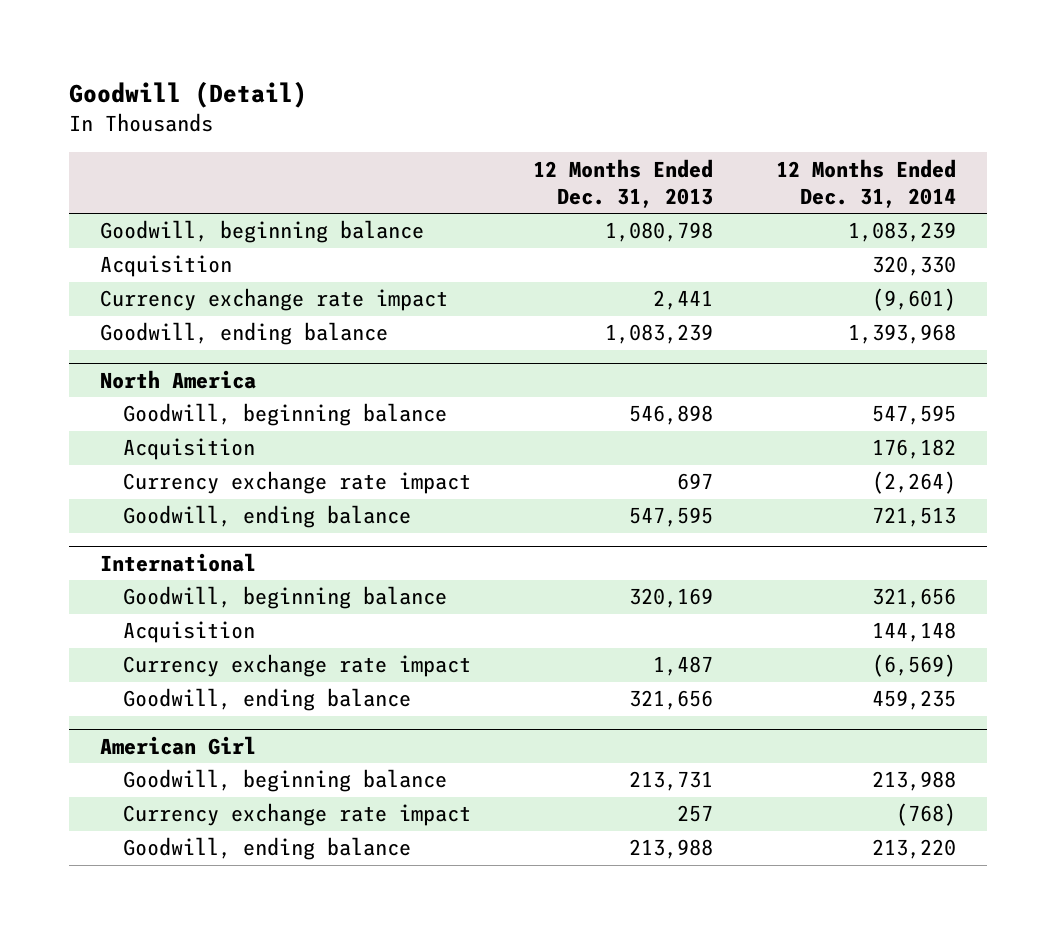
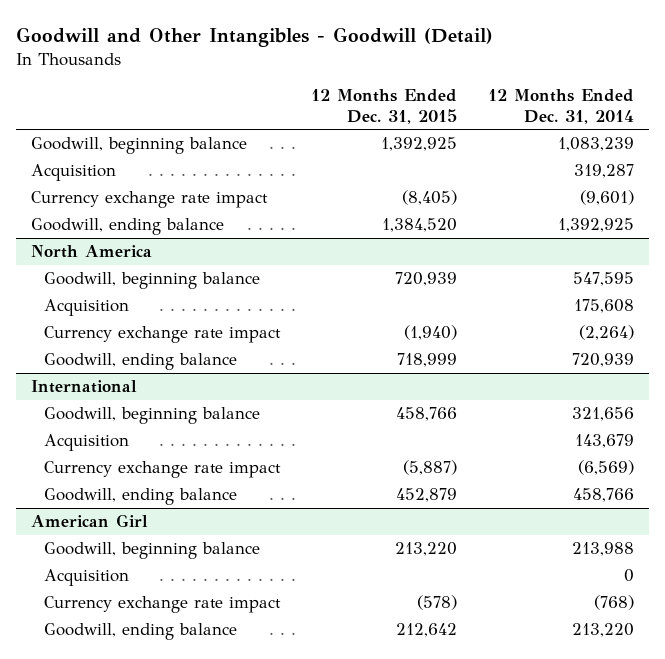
[69,81,308,109] Goodwill (Detail) -> [15,26,493,47] Goodwill and Other Intangibles - Goodwill (Detail)
[533,158,714,208] 12 Months Ended Dec. 31, 2013 -> none
none -> [310,88,457,124] 12 Months Ended Dec. 31, 2015
[871,256,956,277] 320,330 -> [573,164,634,179] 319,287
[847,324,956,345] 1,393,968 -> [557,218,634,233] 1,392,925
[871,439,956,460] 176,182 -> [573,299,634,314] 175,608
[871,507,956,528] 721,513 -> [571,353,634,368] 720,939
[871,622,956,643] 144,148 -> [574,434,634,449] 143,679
[871,690,956,711] 459,235 -> [572,488,634,503] 458,766
none -> [44,569,130,587] Acquisition

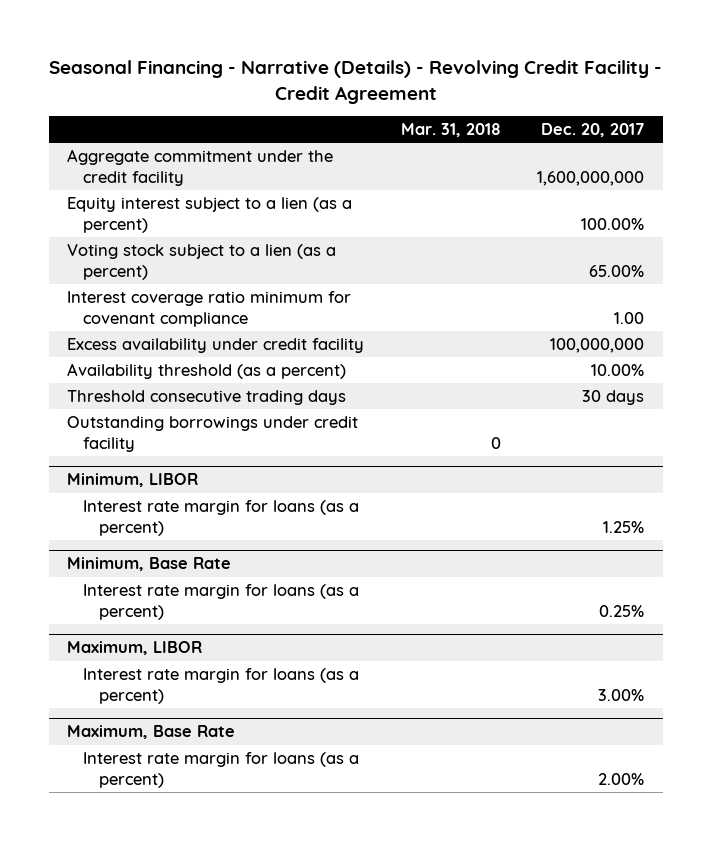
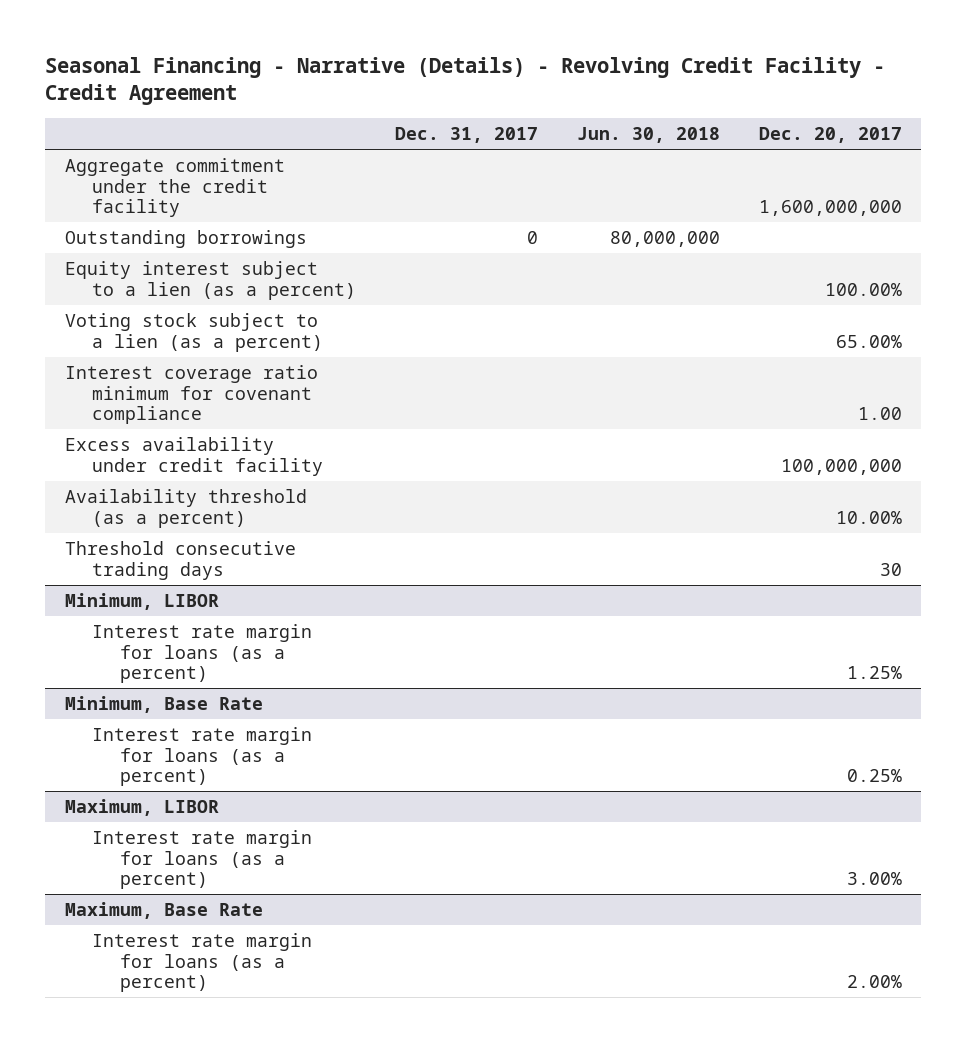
[400,122,501,137] Mar. 31, 2018 -> none
none -> [395,127,539,144] Dec. 31, 2017
none -> [576,127,720,144] Jun. 30, 2018
none -> [64,229,307,248] Outstanding borrowings
[67,415,359,453] Outstanding borrowings under credit facility -> none
[582,389,645,405] 30 days -> [879,562,902,576] 30

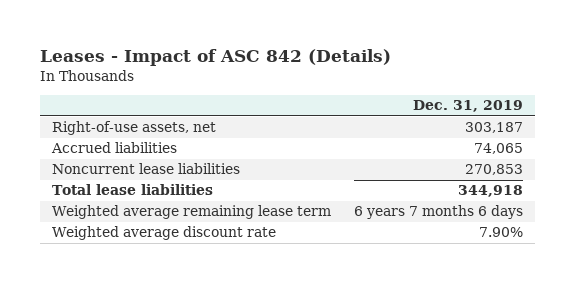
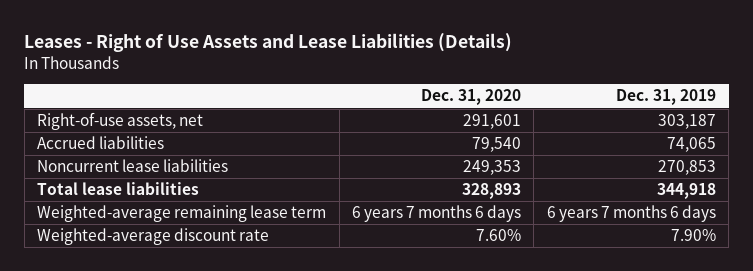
[39,48,391,66] Leases - Impact of ASC 842 (Details) -> [24,33,513,53] Leases - Right of Use Assets and Lease Liabilities (Details)
none -> [421,89,522,106] Dec. 31, 2020
[51,205,331,220] Weighted average remaining lease term -> [37,205,327,223] Weighted-average remaining lease term
[51,226,276,241] Weighted average discount rate -> [37,228,270,246] Weighted-average discount rate

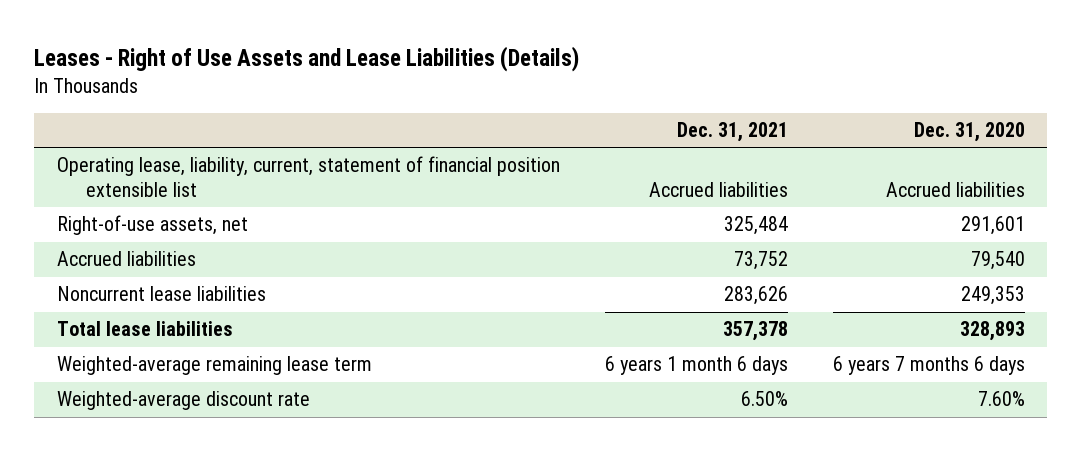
[615,89,716,106] Dec. 31, 2019 -> none
none -> [676,122,788,143] Dec. 31, 2021
none -> [56,156,560,197] Operating lease, liability, current, statement of financial position extensible list

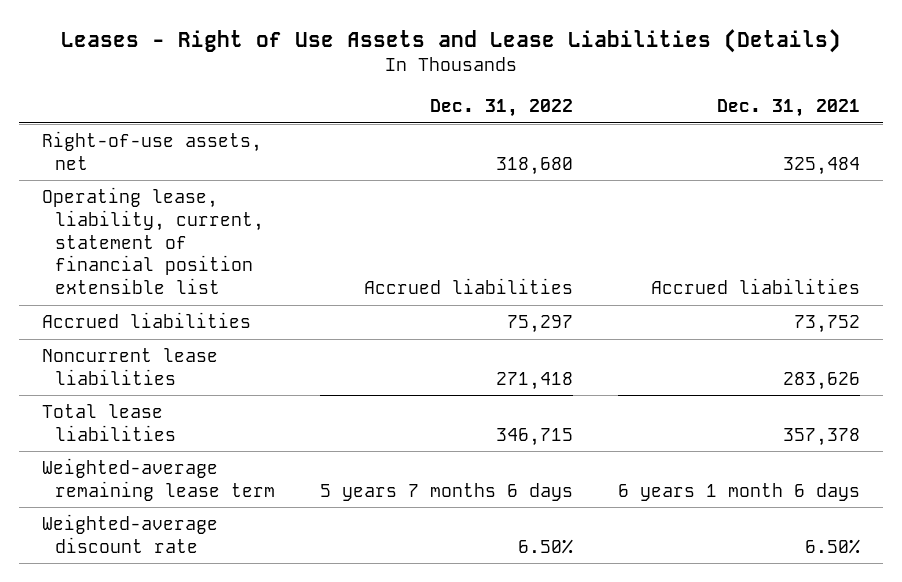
[913,122,1025,143] Dec. 31, 2020 -> none
none -> [430,99,574,118] Dec. 31, 2022
[56,156,560,197] Operating lease, liability, current, statement of financial position extensible list -> [41,187,265,295] Operating lease, liability, current, statement of financial position extensible list

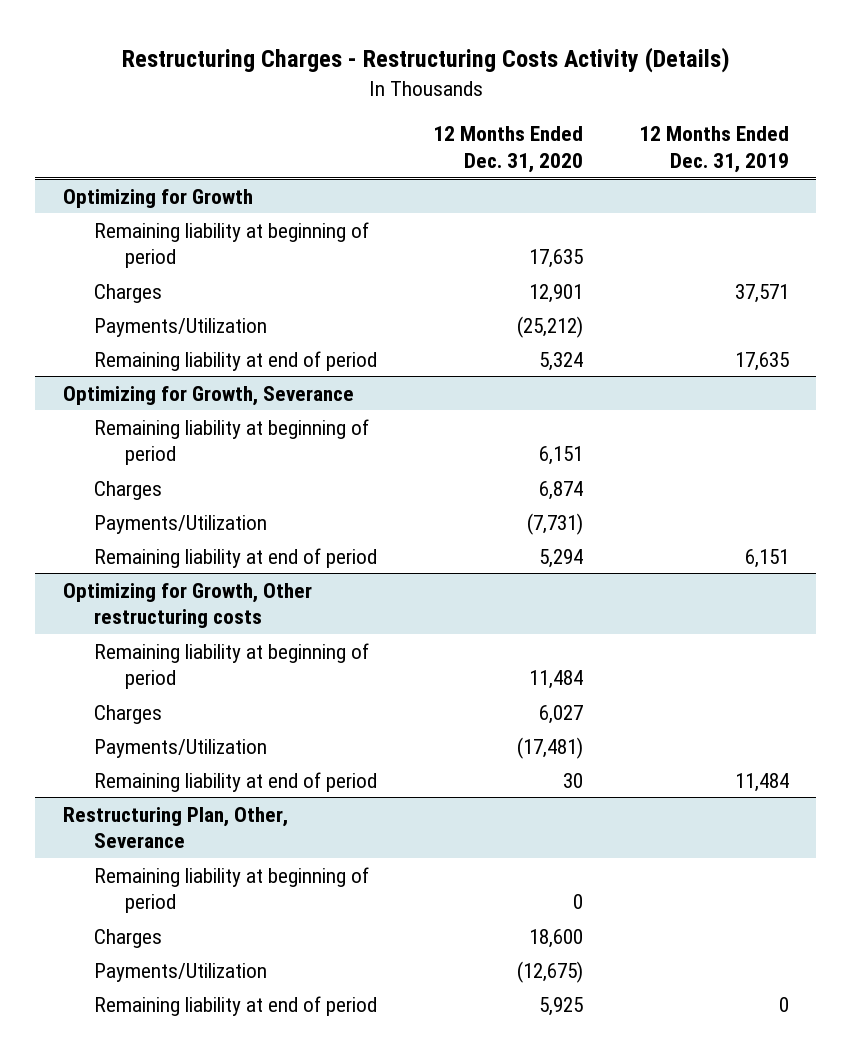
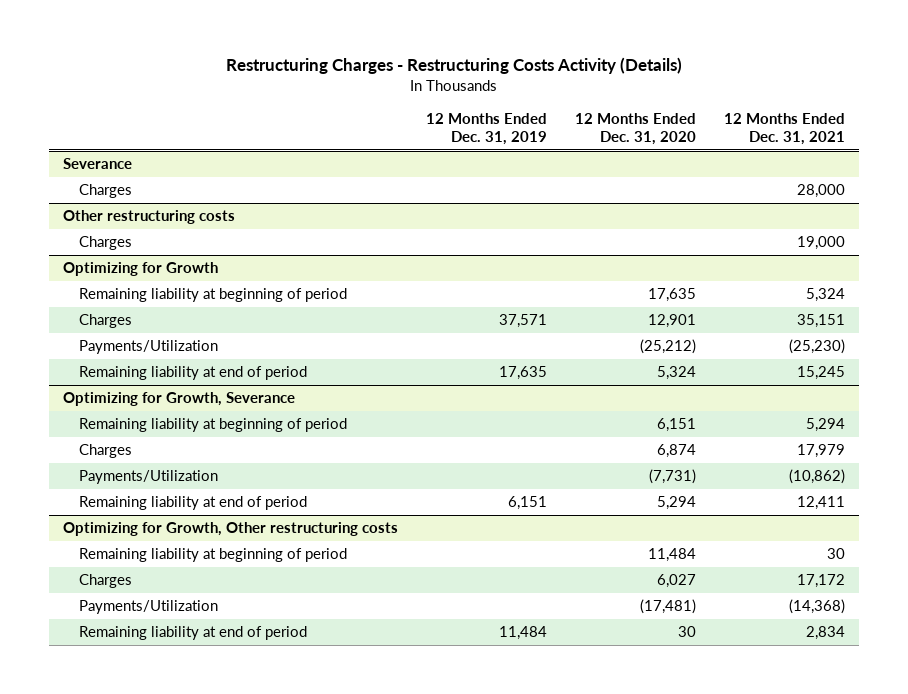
none -> [724,112,846,145] 12 Months Ended Dec. 31, 2021
none -> [62,158,132,170] Severance
none -> [79,184,133,199] Charges
none -> [62,210,235,225] Other restructuring costs
none -> [79,236,133,251] Charges
[62,806,288,849] Restructuring Plan, Other, Severance -> none
[93,866,369,914] Remaining liability at beginning of period -> none
[93,928,162,948] Charges -> none
[93,962,267,982] Payments/Utilization -> none
[93,995,377,1016] Remaining liability at end of period -> none

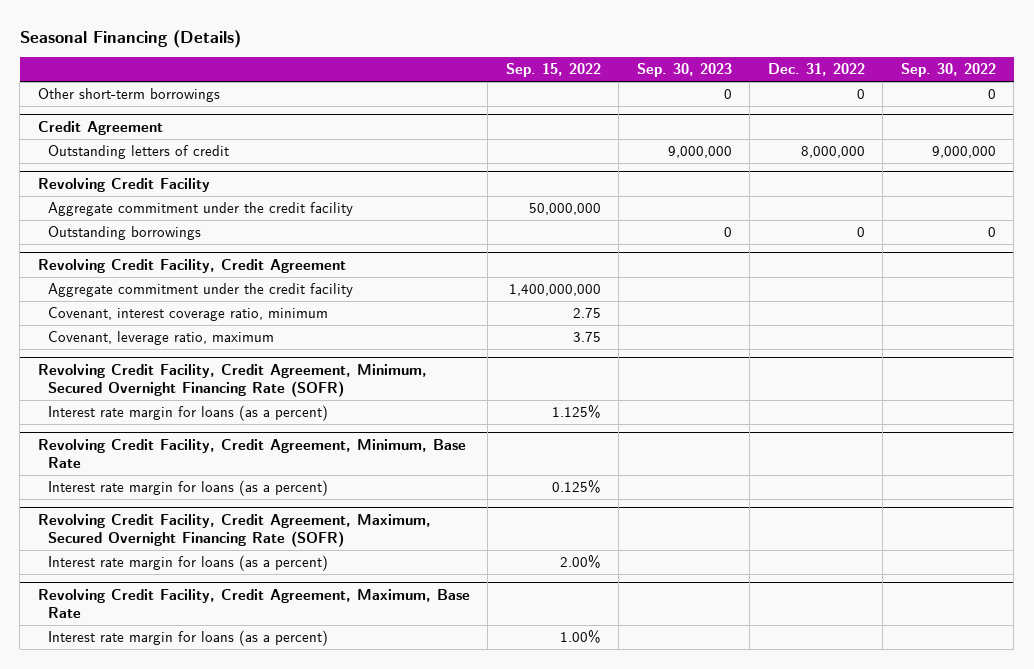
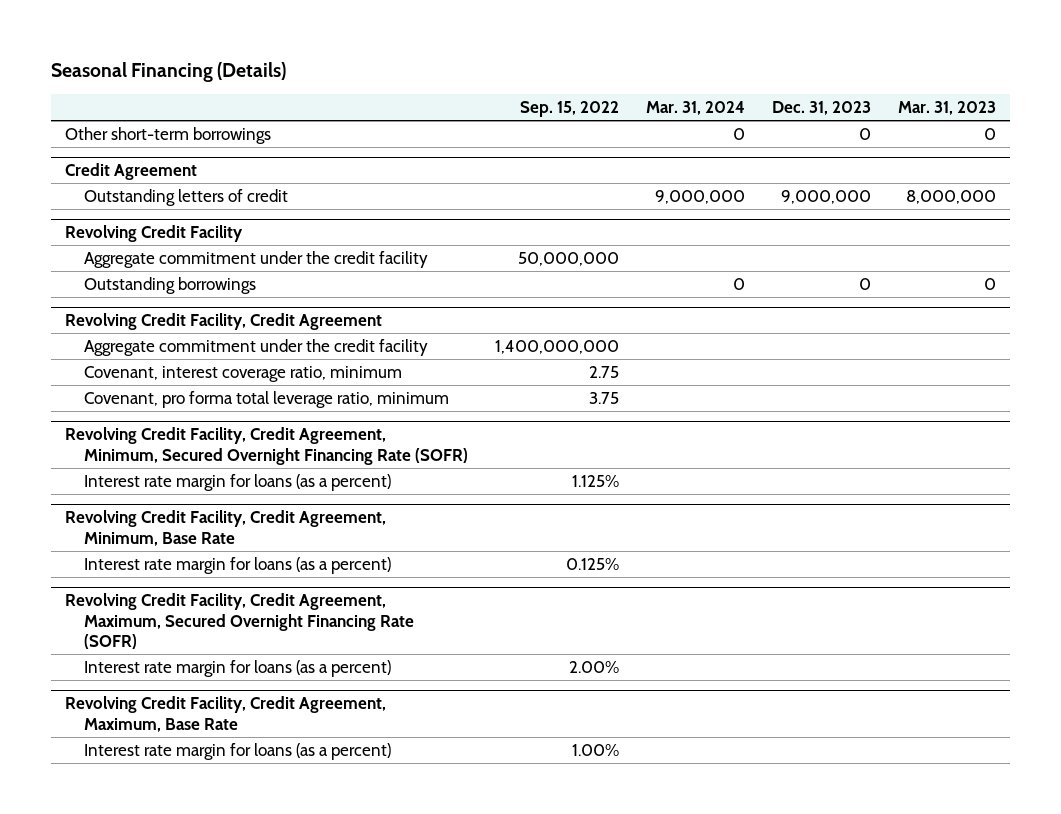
[636,63,732,78] Sep. 30, 2023 -> none
[767,63,865,77] Dec. 31, 2022 -> none
[900,63,996,78] Sep. 30, 2022 -> none
none -> [646,101,746,116] Mar. 31, 2024
none -> [772,101,872,116] Dec. 31, 2023
none -> [898,101,997,116] Mar. 31, 2023
[48,331,275,346] Covenant, leverage ratio, maximum -> [84,390,450,408] Covenant, pro forma total leverage ratio, minimum

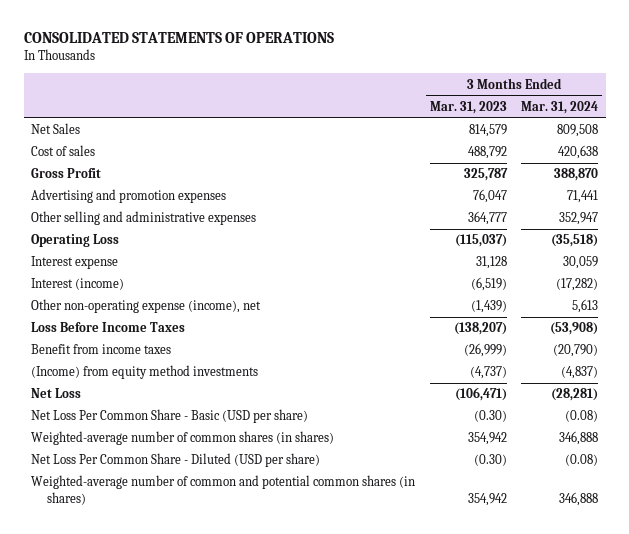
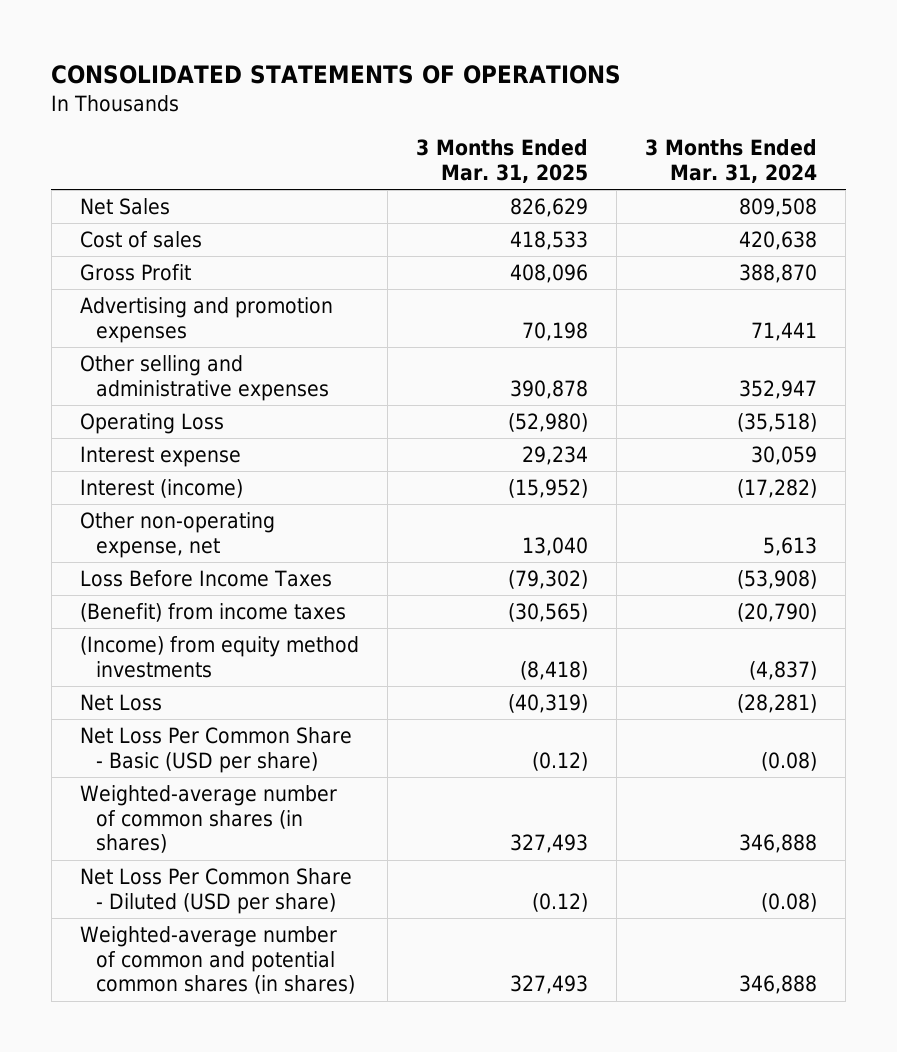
[429,100,507,114] Mar. 31, 2023 -> none
none -> [416,139,589,184] 3 Months Ended Mar. 31, 2025
[31,299,262,314] Other non-operating expense (income), net -> [79,512,275,558] Other non-operating expense, net
[31,344,172,355] Benefit from income taxes -> [79,603,346,623] (Benefit) from income taxes

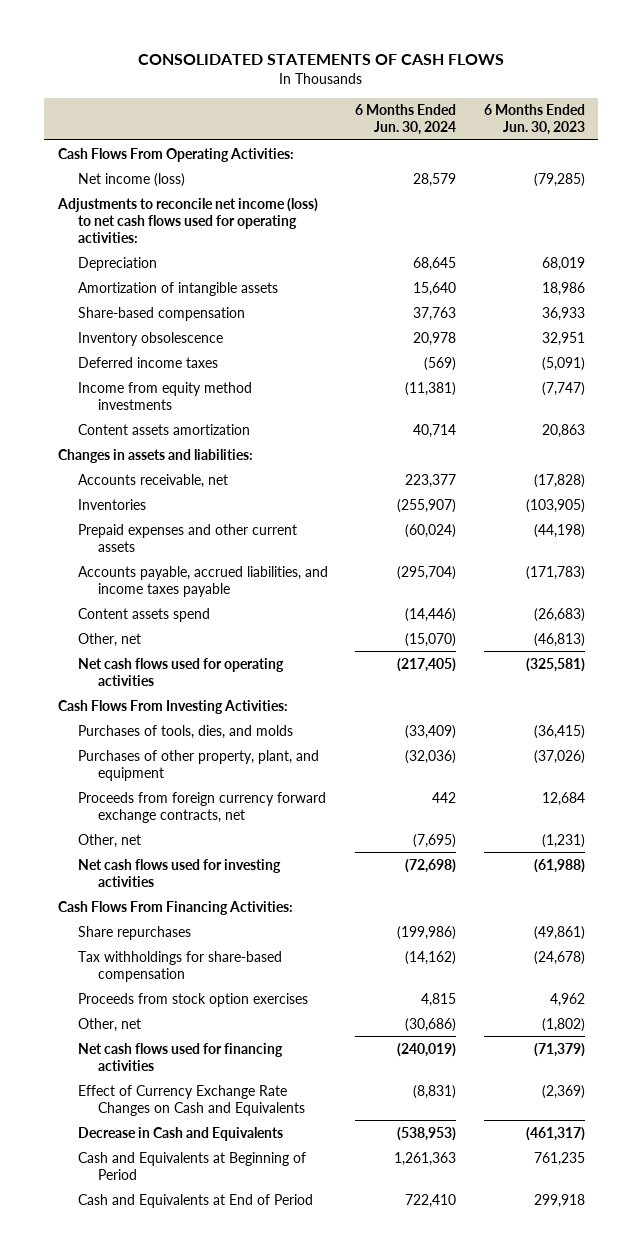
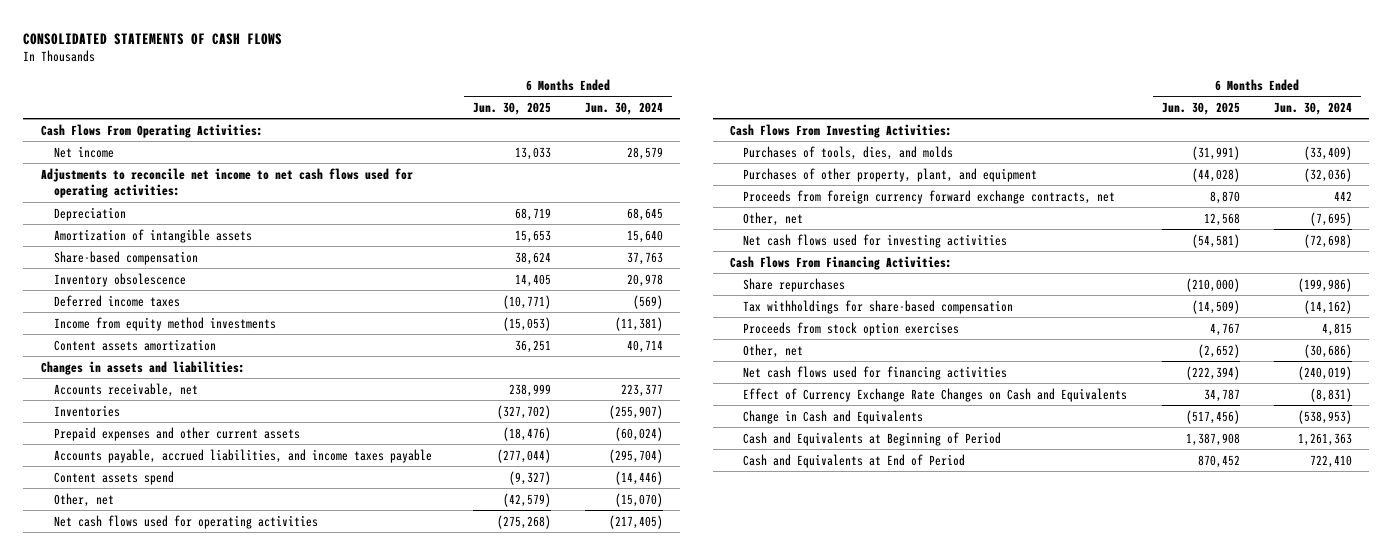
[483,104,585,136] 6 Months Ended Jun. 30, 2023 -> none
none -> [472,101,551,115] Jun. 30, 2025
[77,172,185,187] Net income (loss) -> [54,145,115,158] Net income
[56,197,318,243] Adjustments to reconcile net income (loss) to net cash flows used for operating activities: -> [40,167,413,199] Adjustments to reconcile net income to net cash flows used for operating activities:
[77,1126,283,1141] Decrease in Cash and Equivalents -> [743,409,924,424] Change in Cash and Equivalents

